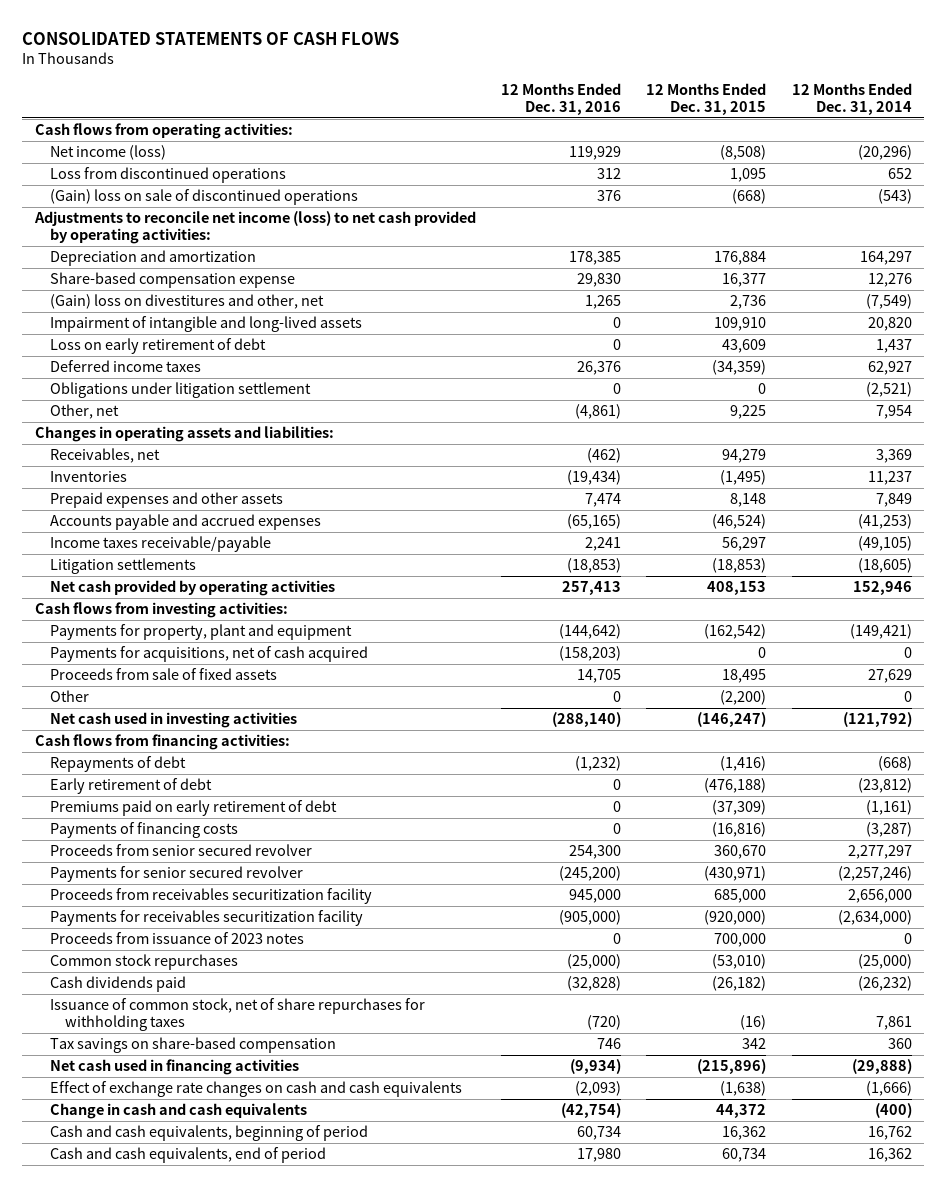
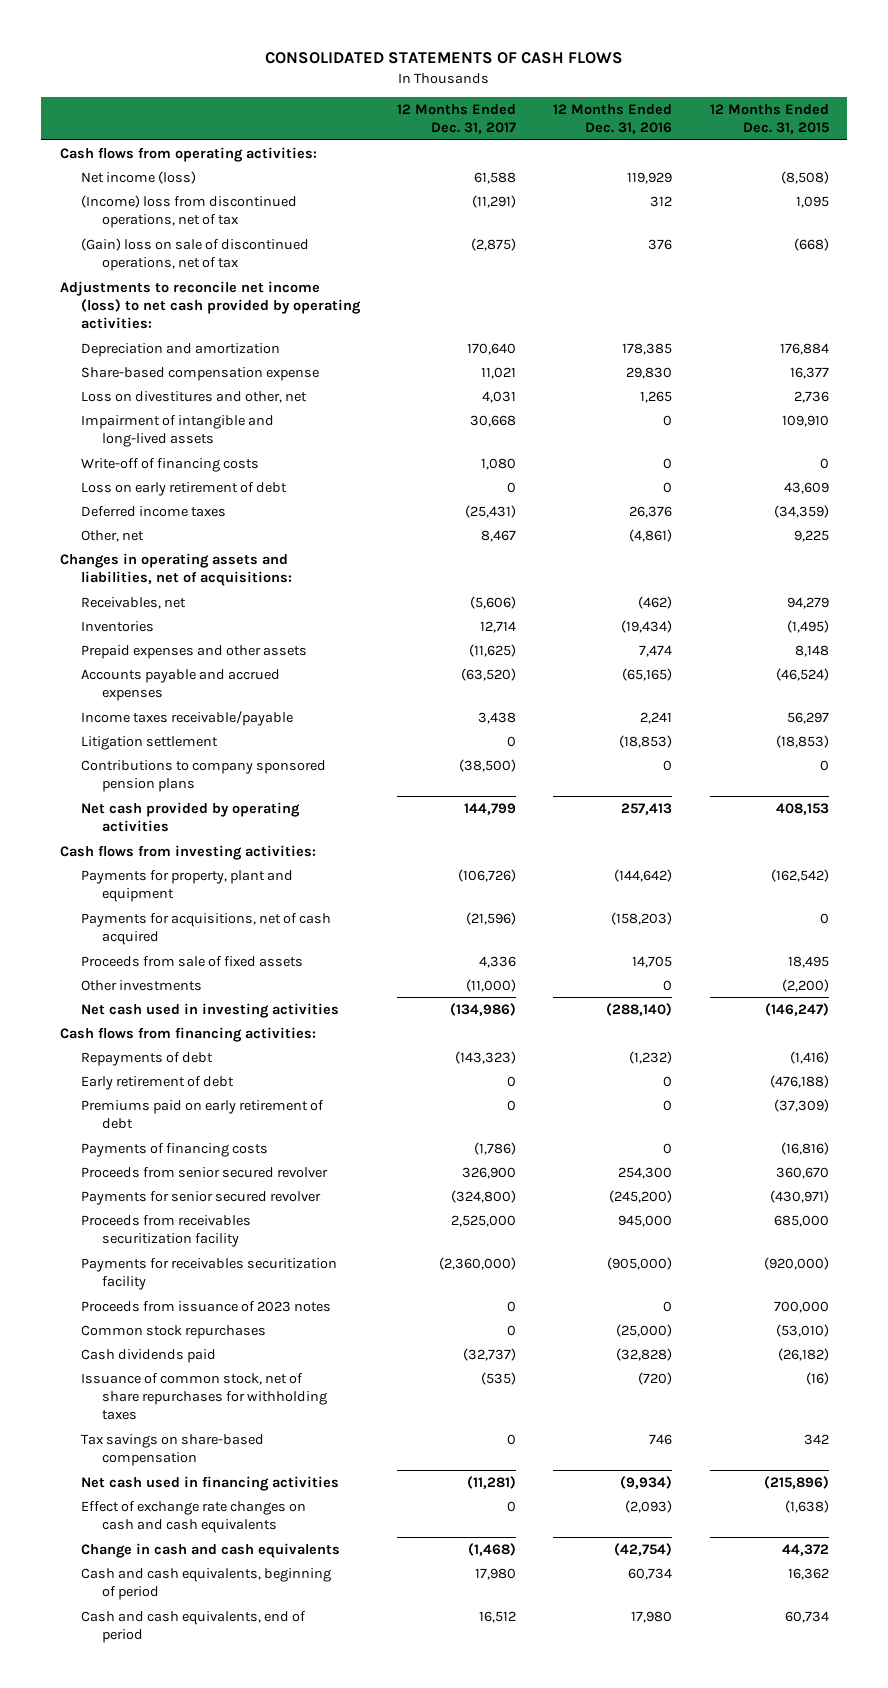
[791,83,912,116] 12 Months Ended Dec. 31, 2014 -> none
none -> [397,103,517,135] 12 Months Ended Dec. 31, 2017
[49,167,286,184] Loss from discontinued operations -> [80,194,297,229] (Income) loss from discontinued operations, net of tax
[49,189,358,206] (Gain) loss on sale of discontinued operations -> [80,237,309,272] (Gain) loss on sale of discontinued operations, net of tax
[49,294,324,310] (Gain) loss on divestitures and other, net -> [80,390,307,403] Loss on divestitures and other, net
none -> [80,457,259,472] Write-off of financing costs
[49,382,311,399] Obligations under litigation settlement -> none
[34,426,334,443] Changes in operating assets and liabilities: -> [59,552,292,587] Changes in operating assets and liabilities, net of acquisitions:
[49,558,196,575] Litigation settlements -> [80,735,218,750] Litigation settlement
none -> [80,759,326,793] Contributions to company sponsored pension plans
[49,690,89,703] Other -> [80,979,202,991] Other investments

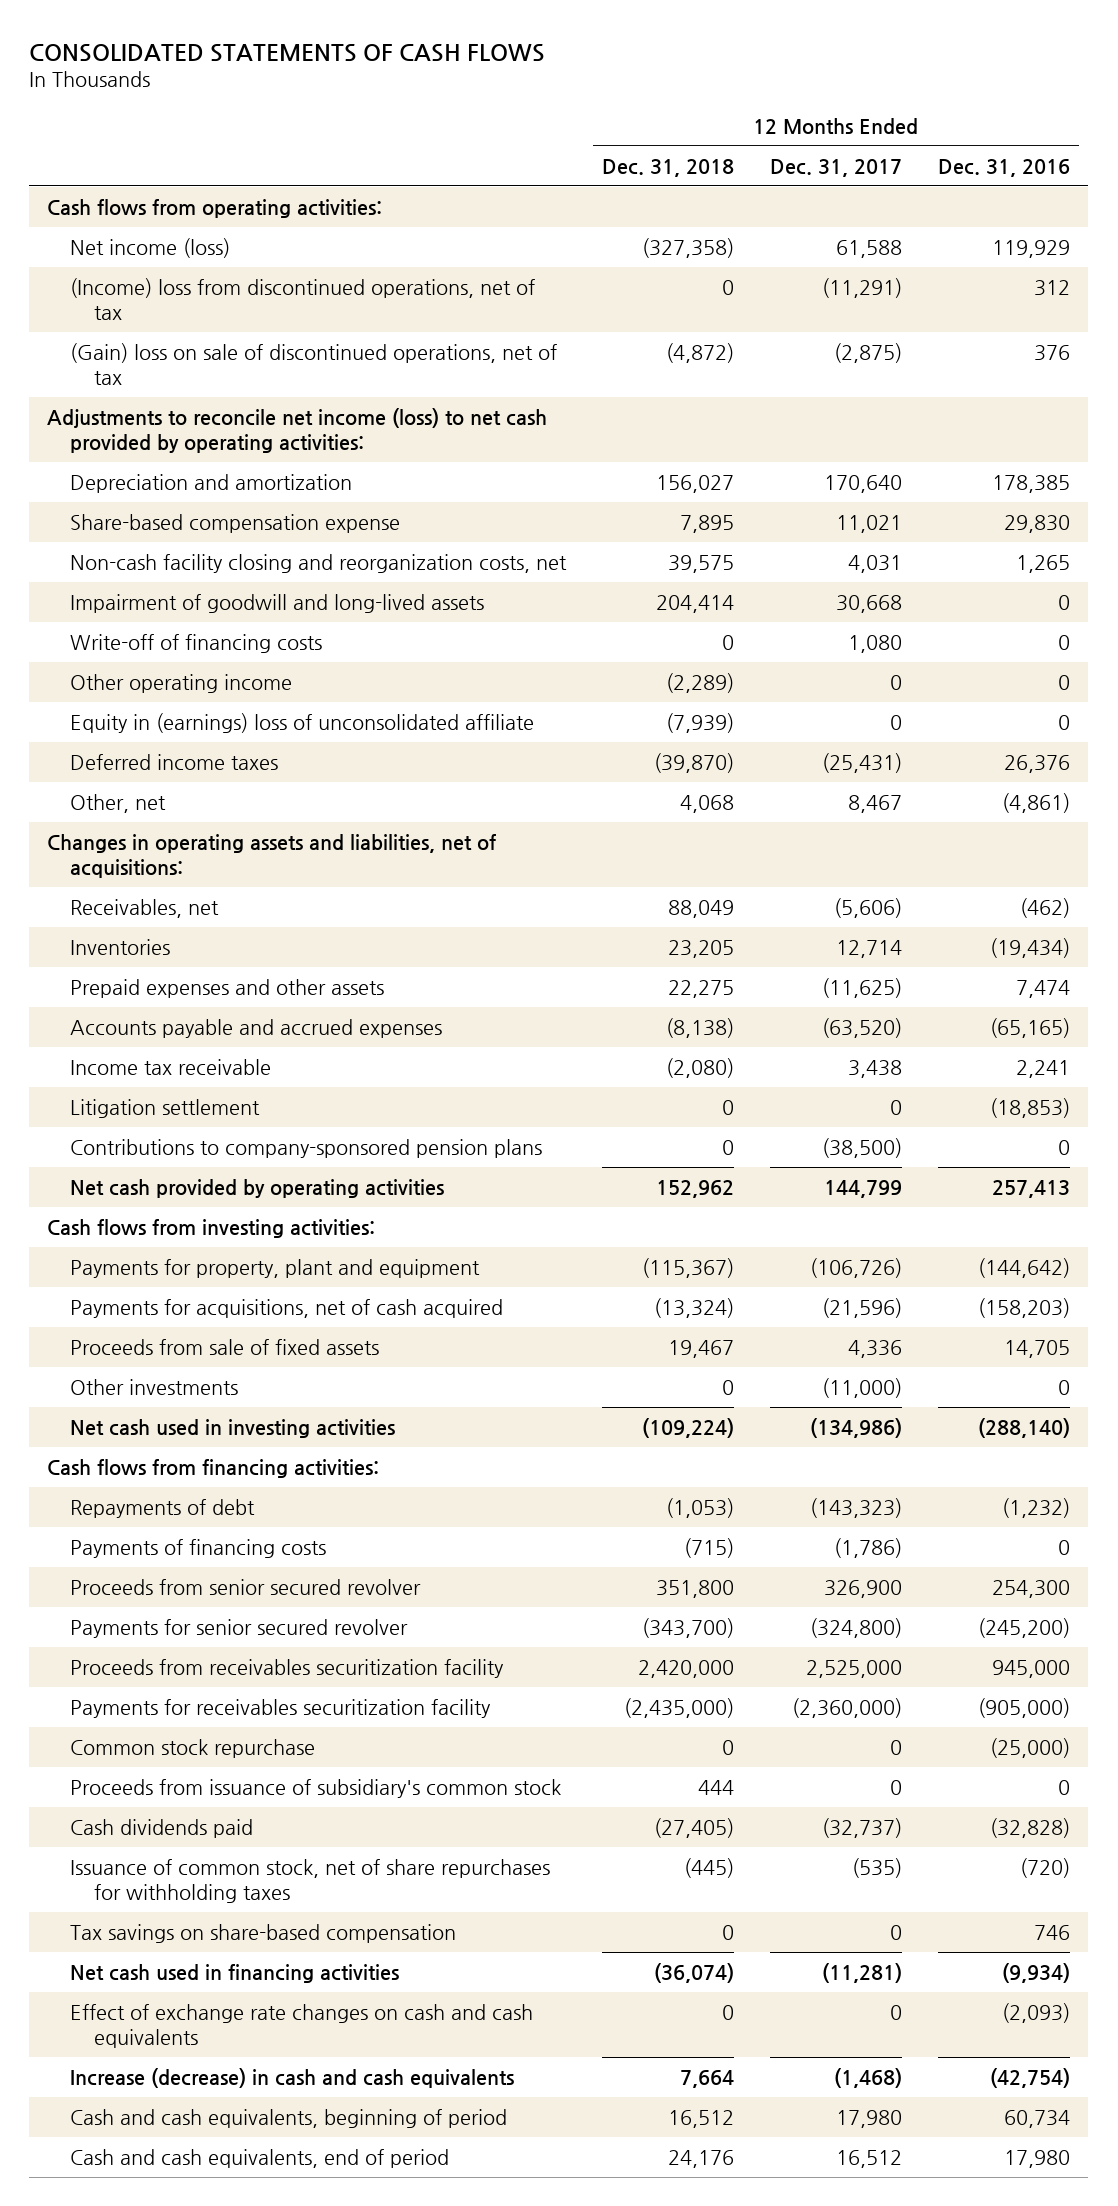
[709,103,829,135] 12 Months Ended Dec. 31, 2015 -> none
none -> [602,158,735,177] Dec. 31, 2018
[80,390,307,403] Loss on divestitures and other, net -> [70,553,568,573] Non-cash facility closing and reorganization costs, net
[80,414,274,448] Impairment of intangible and long-lived assets -> [70,593,485,613] Impairment of goodwill and long-lived assets
[80,481,287,496] Loss on early retirement of debt -> none
none -> [70,673,293,693] Other operating income
none -> [70,712,535,733] Equity in (earnings) loss of unconsolidated affiliate
[80,710,293,726] Income taxes receivable/payable -> [70,1058,272,1075] Income tax receivable
[80,759,326,793] Contributions to company sponsored pension plans -> [70,1138,543,1158] Contributions to company-sponsored pension plans
[80,1075,234,1090] Early retirement of debt -> none
[80,1099,324,1130] Premiums paid on early retirement of debt -> none
[80,1300,331,1312] Proceeds from issuance of 2023 notes -> none
[80,1324,266,1339] Common stock repurchases -> [70,1738,316,1758] Common stock repurchase
none -> [70,1778,562,1798] Proceeds from issuance of subsidiary's common stock
[80,1542,340,1558] Change in cash and cash equivalents -> [70,2067,515,2088] Increase (decrease) in cash and cash equivalents

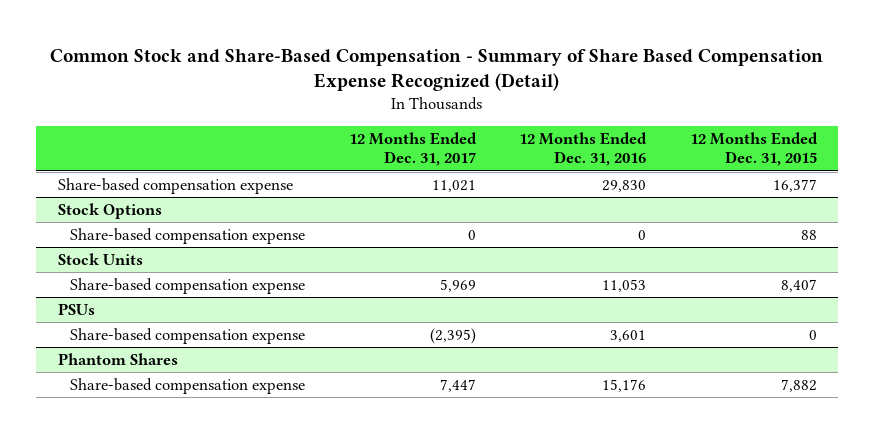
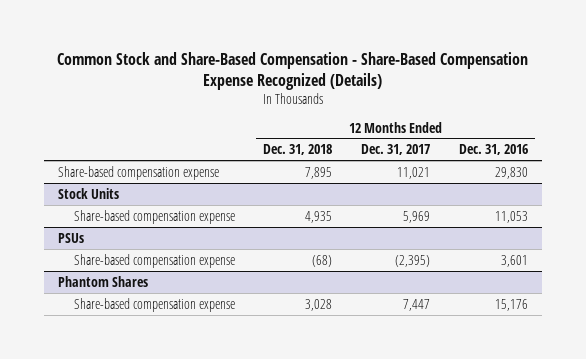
[50,48,824,92] Common Stock and Share-Based Compensation - Summary of Share Based Compensation Expense Recognized (Detail) -> [57,51,529,90] Common Stock and Share-Based Compensation - Share-Based Compensation Expense Recognized (Details)
[689,131,818,167] 12 Months Ended Dec. 31, 2015 -> none
none -> [263,144,333,156] Dec. 31, 2018
[58,202,163,219] Stock Options -> none
[70,227,306,244] Share-based compensation expense -> none

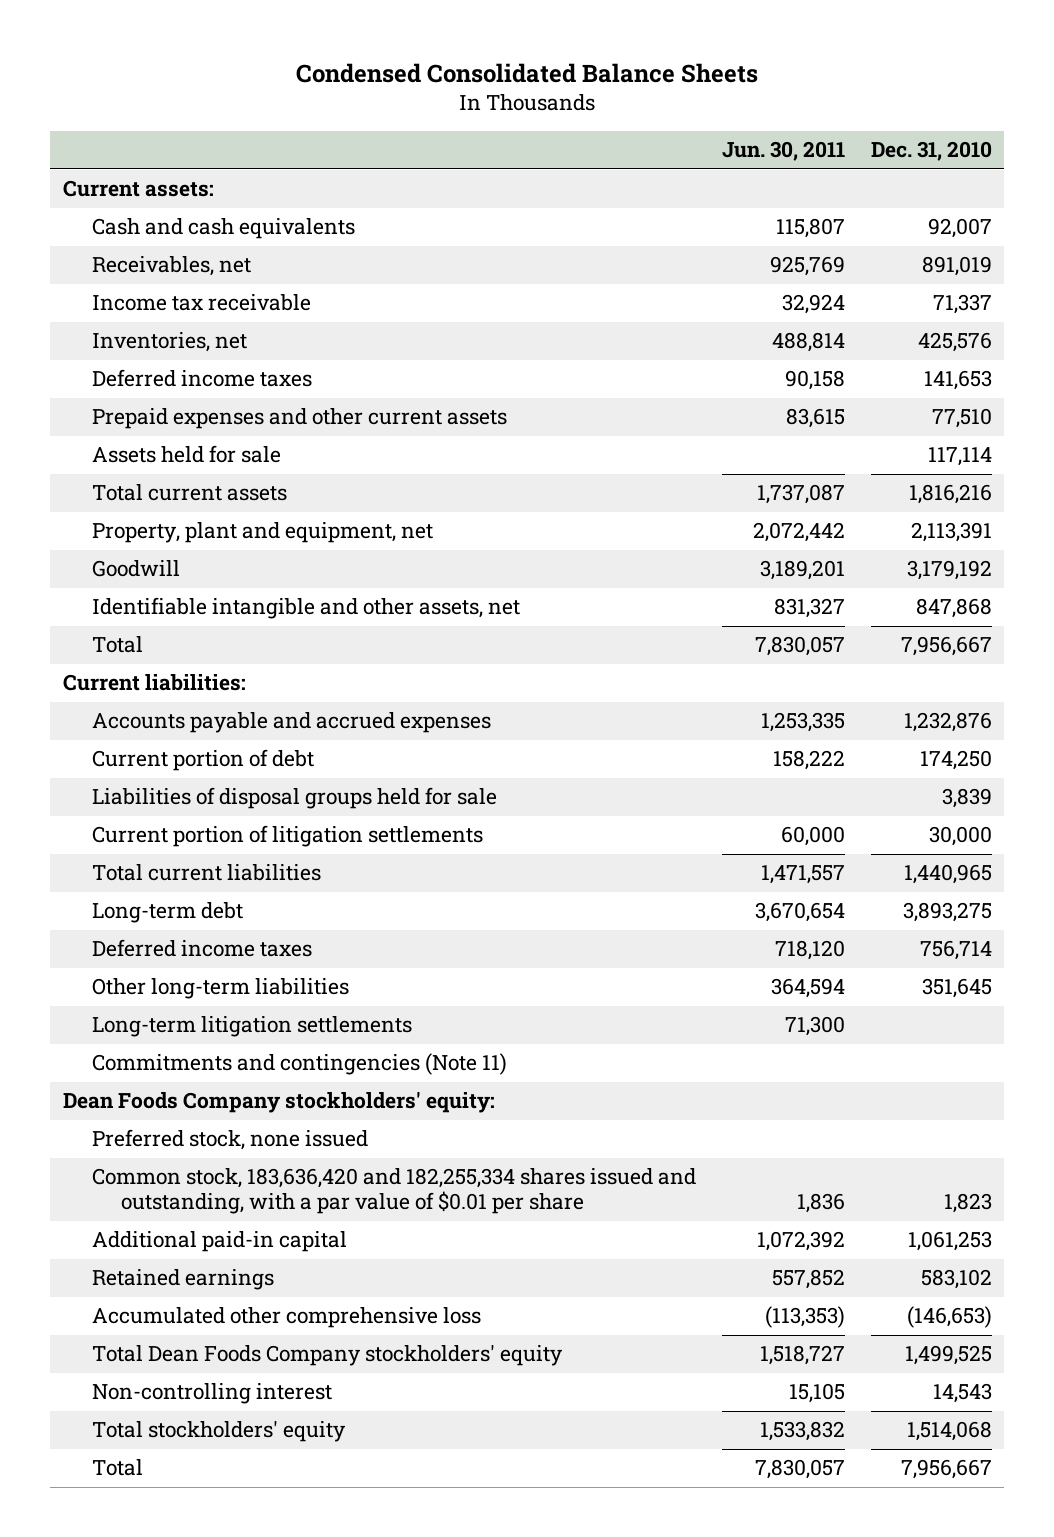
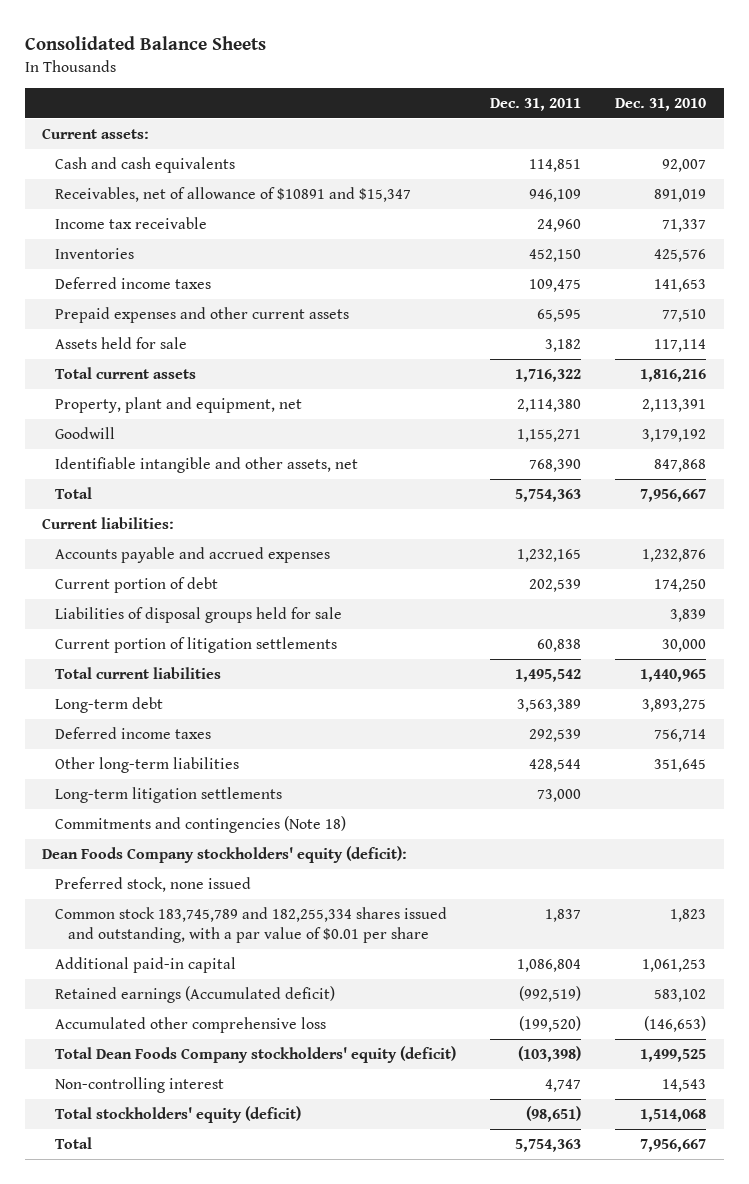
[296,63,759,84] Condensed Consolidated Balance Sheets -> [25,36,267,51] Consolidated Balance Sheets
[721,141,845,162] Jun. 30, 2011 -> none
none -> [490,98,582,112] Dec. 31, 2011
[92,256,252,277] Receivables, net -> [54,186,411,202] Receivables, net of allowance of $10891 and $15,347
[92,332,248,353] Inventories, net -> [54,247,134,259] Inventories
[92,1053,508,1076] Commitments and contingencies (Note 11) -> [54,815,346,833] Commitments and contingencies (Note 18)
[62,1092,495,1114] Dean Foods Company stockholders' equity: -> [42,845,408,863] Dean Foods Company stockholders' equity (deficit):
[92,1168,697,1215] Common stock, 183,636,420 and 182,255,334 shares issued and outstanding, with a par value of $0.01 per share -> [54,906,447,944] Common stock 183,745,789 and 182,255,334 shares issued and outstanding, with a par value of $0.01 per share
[92,1269,275,1291] Retained earnings -> [54,985,335,1003] Retained earnings (Accumulated deficit)
[92,1345,564,1367] Total Dean Foods Company stockholders' equity -> [54,1045,456,1063] Total Dean Foods Company stockholders' equity (deficit)
[92,1421,347,1443] Total stockholders' equity -> [54,1105,301,1123] Total stockholders' equity (deficit)

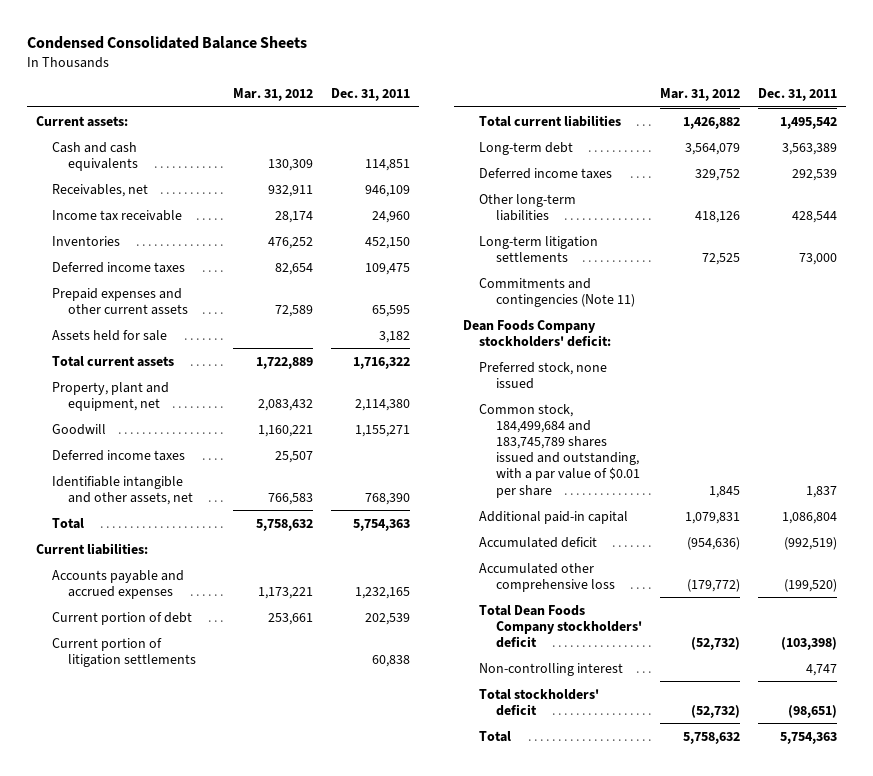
[25,36,267,51] Consolidated Balance Sheets -> [26,36,307,50] Condensed Consolidated Balance Sheets
[615,98,707,112] Dec. 31, 2010 -> none
none -> [232,88,313,102] Mar. 31, 2012
[54,186,411,202] Receivables, net of allowance of $10891 and $15,347 -> [52,183,149,197] Receivables, net
none -> [52,449,186,461] Deferred income taxes
[54,606,342,623] Liabilities of disposal groups held for sale -> none
[54,815,346,833] Commitments and contingencies (Note 18) -> [479,277,635,307] Commitments and contingencies (Note 11)
[42,845,408,863] Dean Foods Company stockholders' equity (deficit): -> [463,319,612,347] Dean Foods Company stockholders' deficit:
[54,906,447,944] Common stock 183,745,789 and 182,255,334 shares issued and outstanding, with a par value of $0.01 per share -> [479,403,640,498] Common stock, 184,499,684 and 183,745,789 shares issued and outstanding, with a par value of $0.01 per share
[54,985,335,1003] Retained earnings (Accumulated deficit) -> [479,536,598,548] Accumulated deficit
[54,1045,456,1063] Total Dean Foods Company stockholders' equity (deficit) -> [479,604,642,648] Total Dean Foods Company stockholders' deficit
[54,1105,301,1123] Total stockholders' equity (deficit) -> [479,688,600,716] Total stockholders' deficit

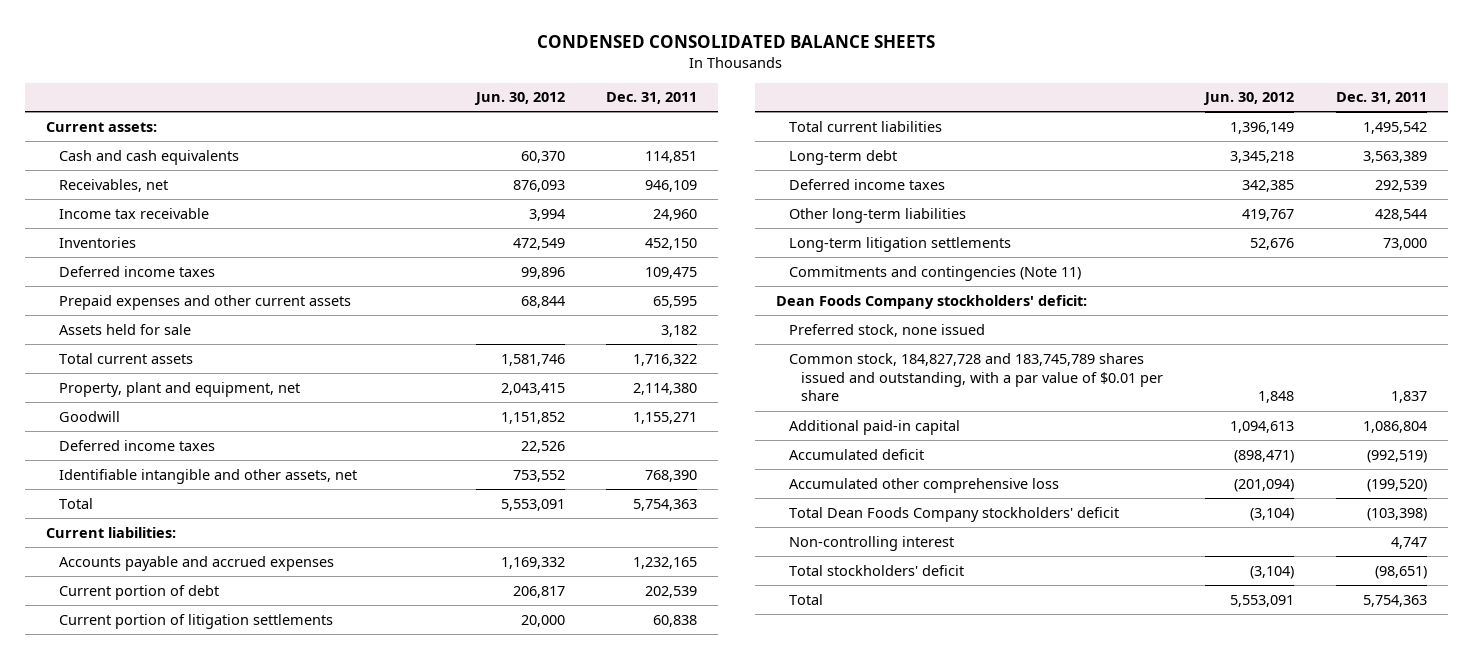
[26,36,307,50] Condensed Consolidated Balance Sheets -> [537,35,936,49] CONDENSED CONSOLIDATED BALANCE SHEETS
[232,88,313,102] Mar. 31, 2012 -> none
none -> [473,92,565,106] Jun. 30, 2012
[479,403,640,498] Common stock, 184,499,684 and 183,745,789 shares issued and outstanding, with a par value of $0.01 per share -> [788,352,1164,402] Common stock, 184,827,728 and 183,745,789 shares issued and outstanding, with a par value of $0.01 per share

